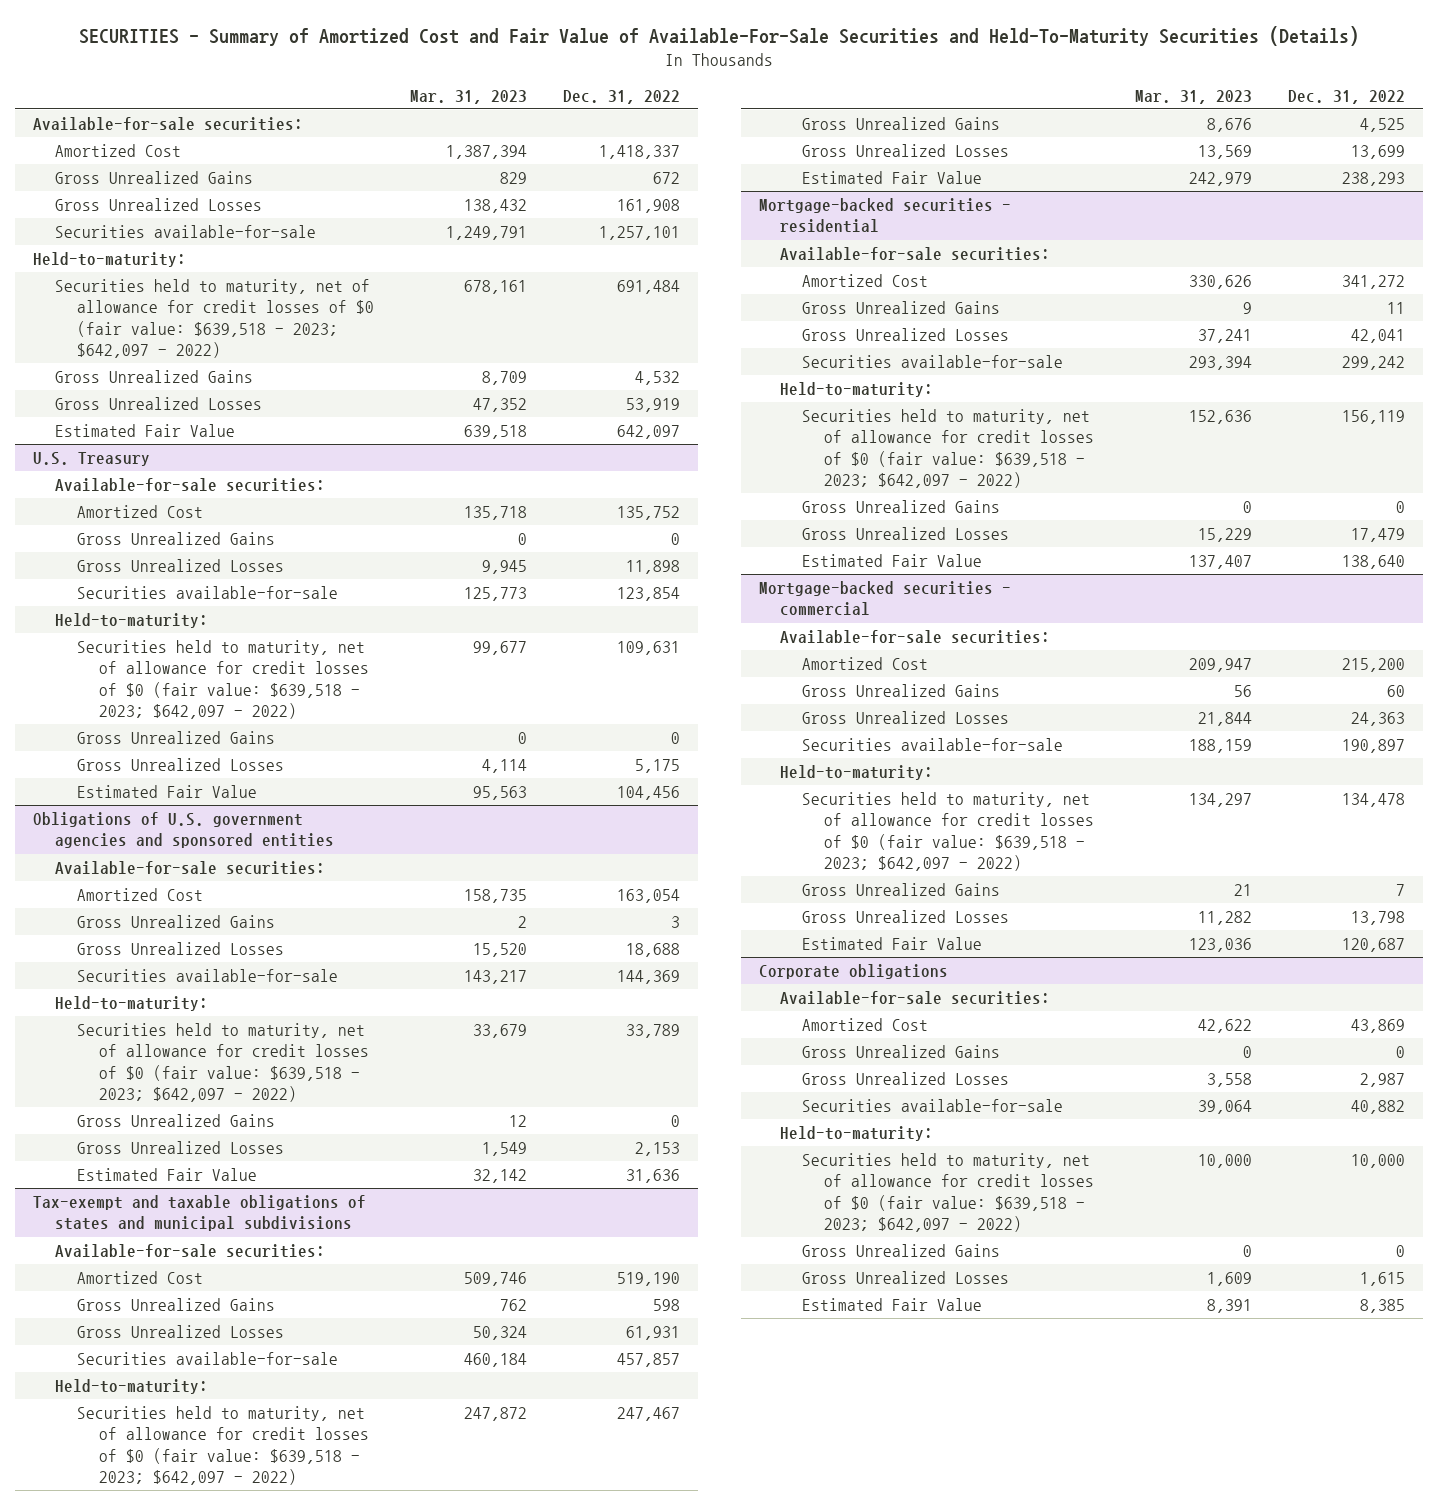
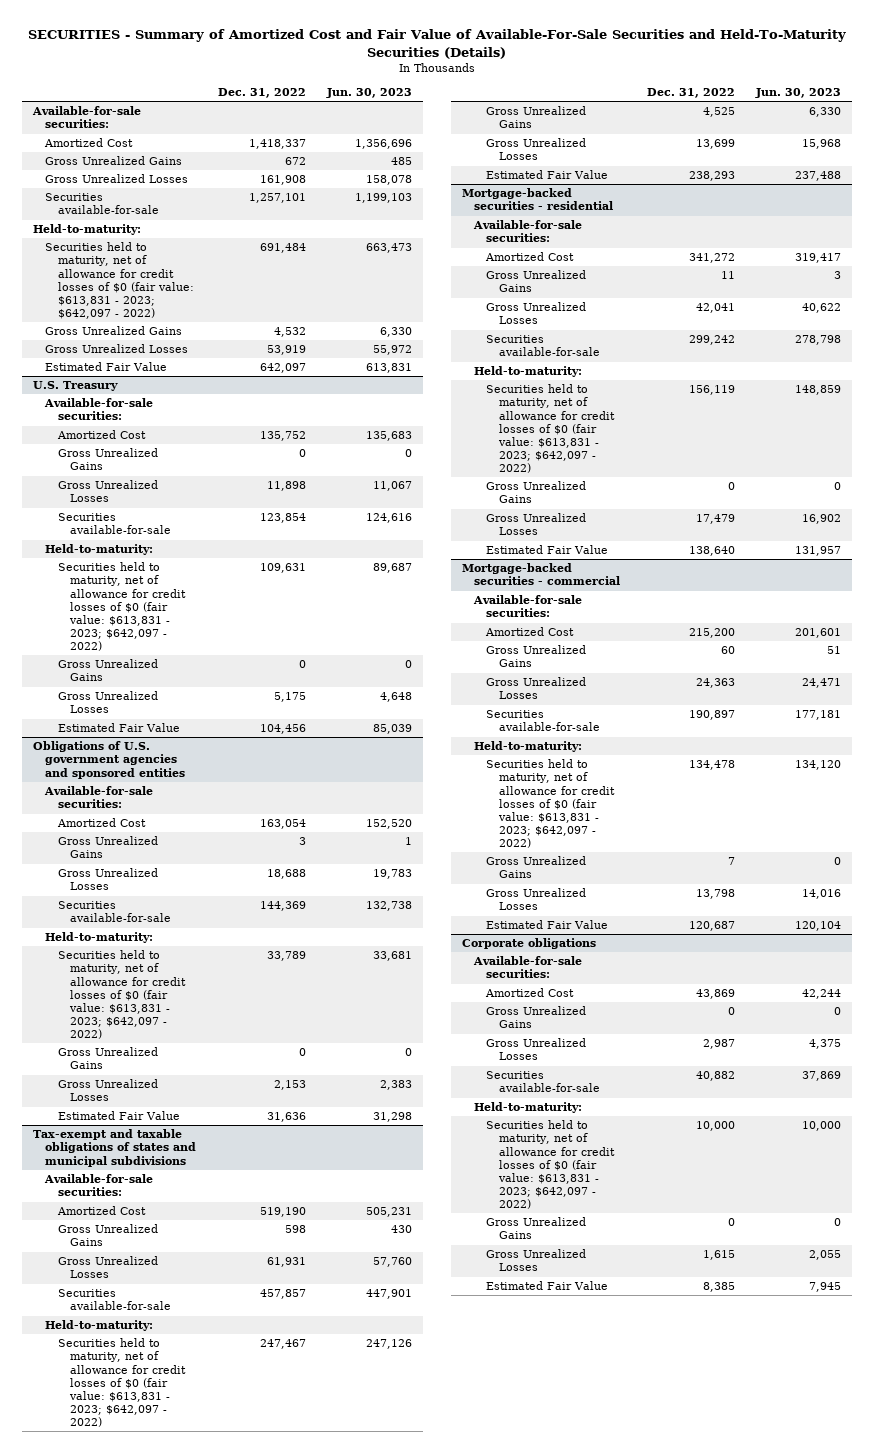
[409,89,527,104] Mar. 31, 2023 -> none
none -> [326,88,413,99] Jun. 30, 2023
[55,278,374,359] Securities held to maturity, net of allowance for credit losses of $0 (fair value: $639,518 - 2023; $642,097 - 2022) -> [45,242,194,320] Securities held to maturity, net of allowance for credit losses of $0 (fair value: $613,831 - 2023; $642,097 - 2022)
[76,639,369,720] Securities held to maturity, net of allowance for credit losses of $0 (fair value: $639,518 - 2023; $642,097 - 2022) -> [57,562,186,652] Securities held to maturity, net of allowance for credit losses of $0 (fair value: $613,831 - 2023; $642,097 - 2022)
[76,1022,369,1103] Securities held to maturity, net of allowance for credit losses of $0 (fair value: $639,518 - 2023; $642,097 - 2022) -> [57,950,186,1040] Securities held to maturity, net of allowance for credit losses of $0 (fair value: $613,831 - 2023; $642,097 - 2022)
[76,1405,369,1486] Securities held to maturity, net of allowance for credit losses of $0 (fair value: $639,518 - 2023; $642,097 - 2022) -> [57,1338,186,1428] Securities held to maturity, net of allowance for credit losses of $0 (fair value: $613,831 - 2023; $642,097 - 2022)
[802,408,1094,489] Securities held to maturity, net of allowance for credit losses of $0 (fair value: $639,518 - 2023; $642,097 - 2022) -> [486,384,615,474] Securities held to maturity, net of allowance for credit losses of $0 (fair value: $613,831 - 2023; $642,097 - 2022)
[802,791,1094,872] Securities held to maturity, net of allowance for credit losses of $0 (fair value: $639,518 - 2023; $642,097 - 2022) -> [486,759,615,849] Securities held to maturity, net of allowance for credit losses of $0 (fair value: $613,831 - 2023; $642,097 - 2022)
[802,1152,1094,1233] Securities held to maturity, net of allowance for credit losses of $0 (fair value: $639,518 - 2023; $642,097 - 2022) -> [486,1120,615,1210] Securities held to maturity, net of allowance for credit losses of $0 (fair value: $613,831 - 2023; $642,097 - 2022)

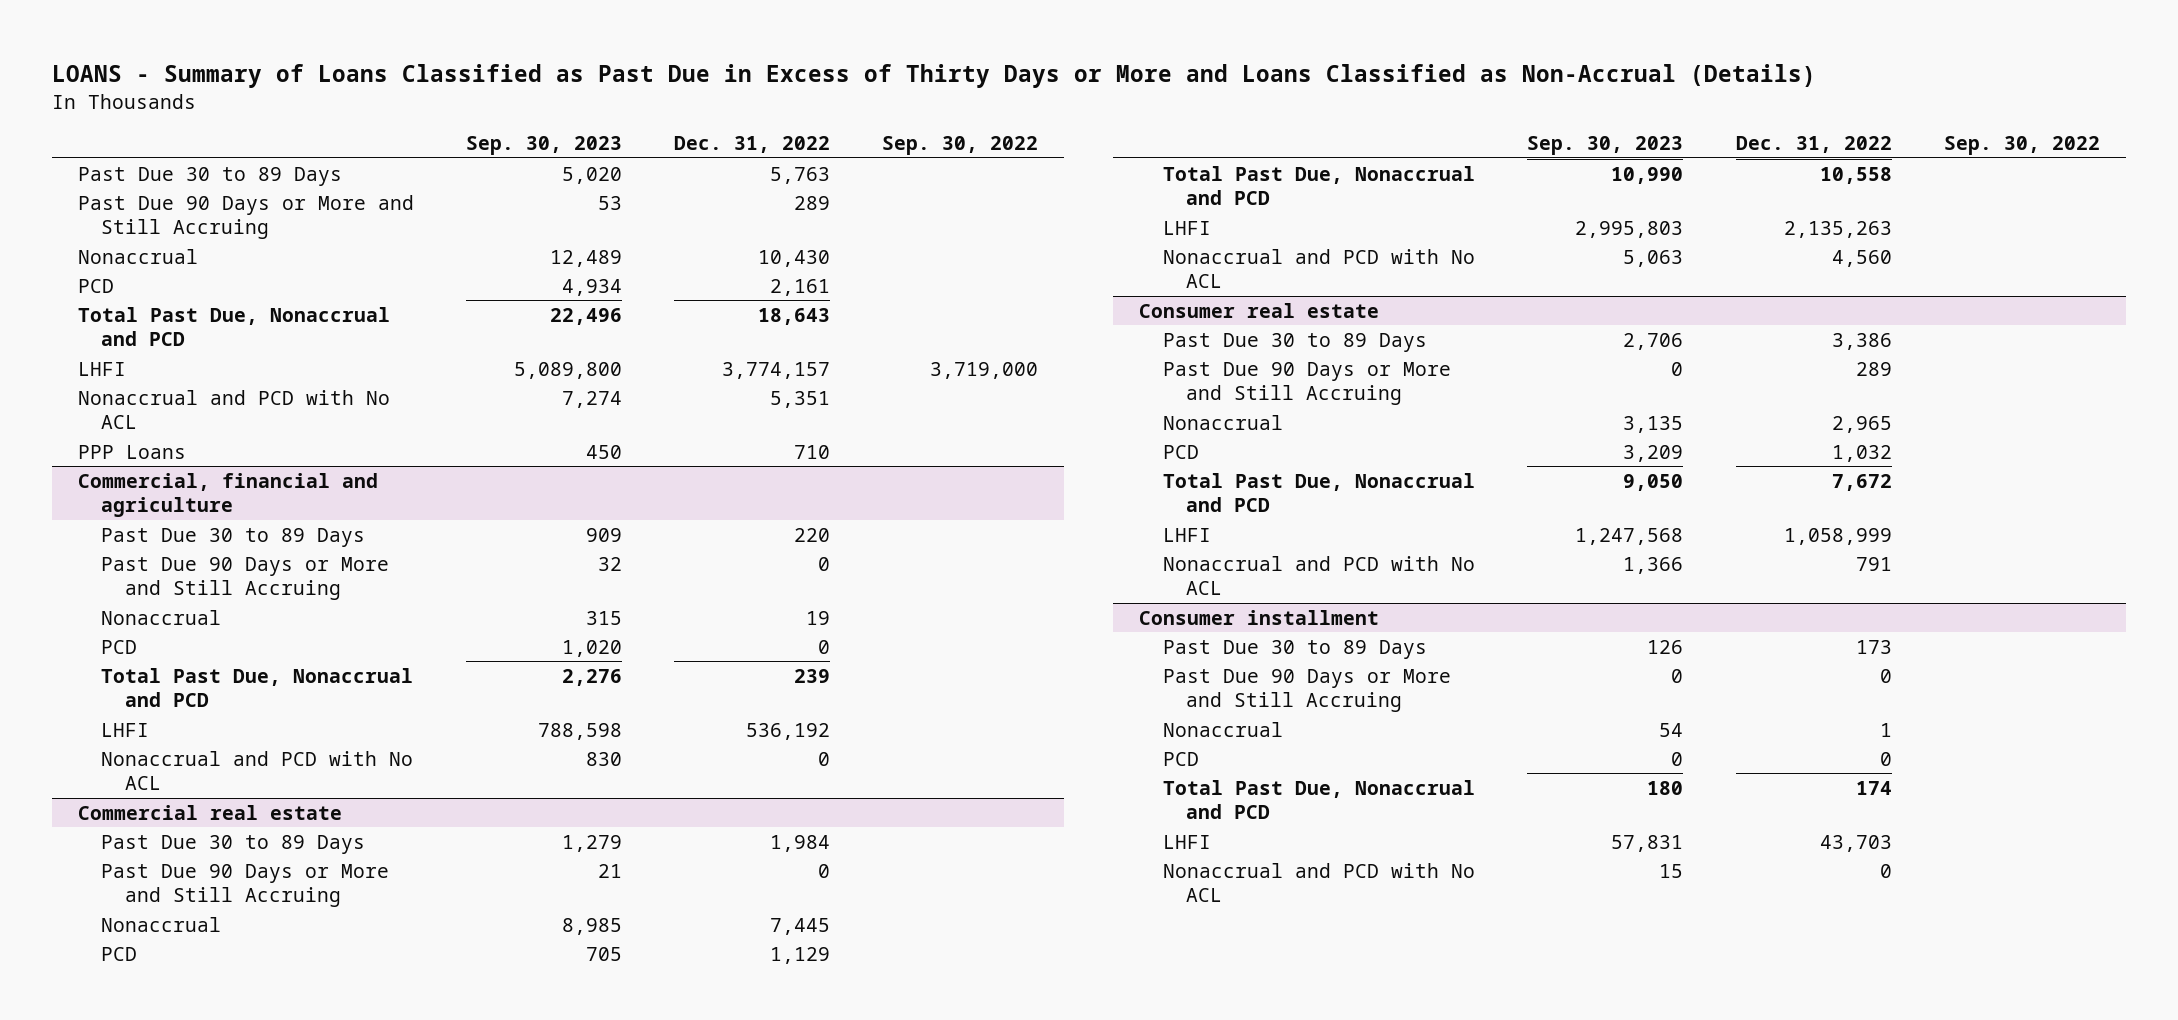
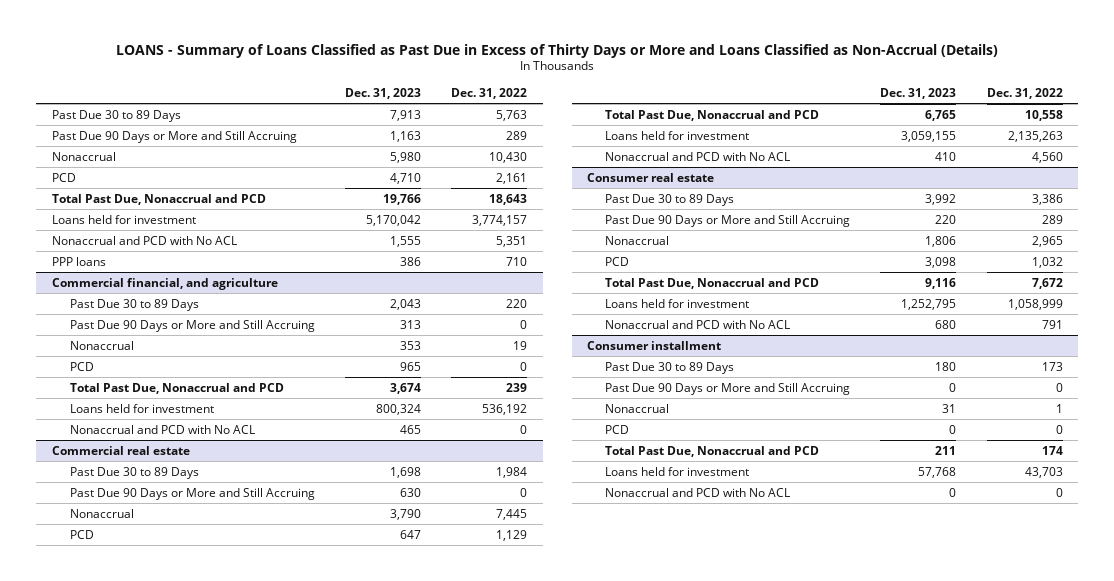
[466,136,623,156] Sep. 30, 2023 -> none
[882,136,1039,156] Sep. 30, 2022 -> none
none -> [345,87,422,99] Dec. 31, 2023
[78,361,127,376] LHFI -> [51,214,196,224] Loans held for investment
[78,444,187,459] PPP Loans -> [51,256,106,266] PPP loans
[78,472,379,517] Commercial, financial and agriculture -> [51,277,278,290] Commercial financial, and agriculture
[101,722,150,737] LHFI -> [69,403,214,413] Loans held for investment
[1162,220,1211,235] LHFI -> [605,130,750,140] Loans held for investment
[1162,527,1211,542] LHFI -> [605,298,750,308] Loans held for investment
[1162,834,1211,849] LHFI -> [605,466,750,476] Loans held for investment

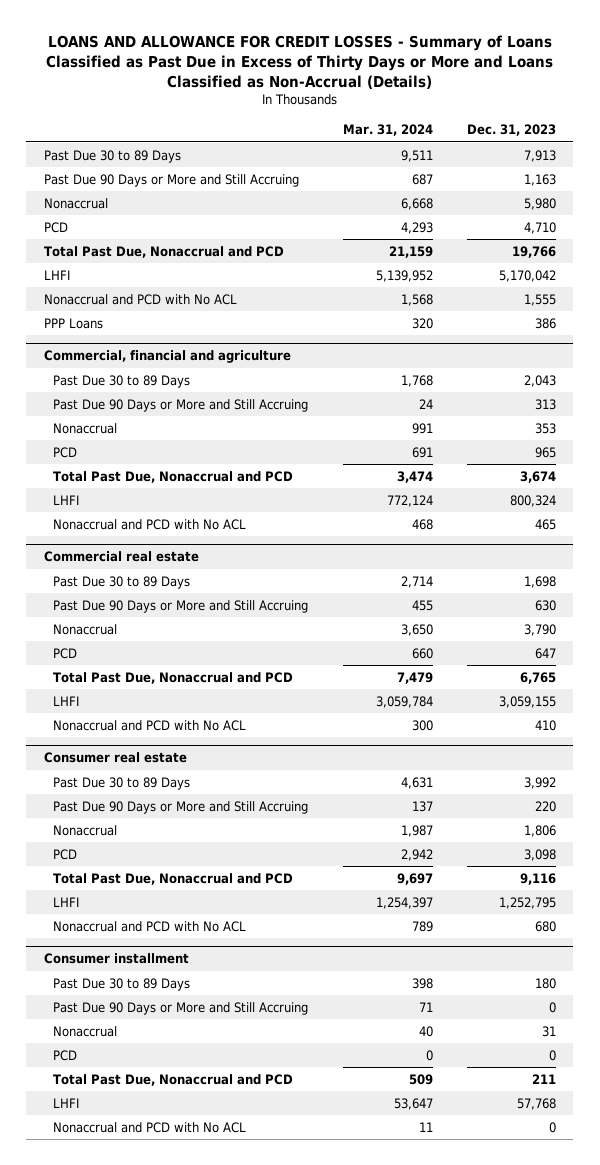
[116,43,999,58] LOANS - Summary of Loans Classified as Past Due in Excess of Thirty Days or More and Loans Classified as Non-Accrual (Details) -> [45,34,553,89] LOANS AND ALLOWANCE FOR CREDIT LOSSES - Summary of Loans Classified as Past Due in Excess of Thirty Days or More and Loans Classified as Non-Accrual (Details)
[451,87,528,99] Dec. 31, 2022 -> none
none -> [342,124,433,137] Mar. 31, 2024
[51,214,196,224] Loans held for investment -> [43,269,70,280] LHFI
[51,256,106,266] PPP loans -> [43,317,103,329] PPP Loans
[51,277,278,290] Commercial financial, and agriculture -> [43,350,291,364] Commercial, financial and agriculture
[69,403,214,413] Loans held for investment -> [53,494,80,505] LHFI
[605,130,750,140] Loans held for investment -> [53,695,80,706] LHFI
[605,298,750,308] Loans held for investment -> [53,896,80,907] LHFI
[605,466,750,476] Loans held for investment -> [53,1097,80,1108] LHFI

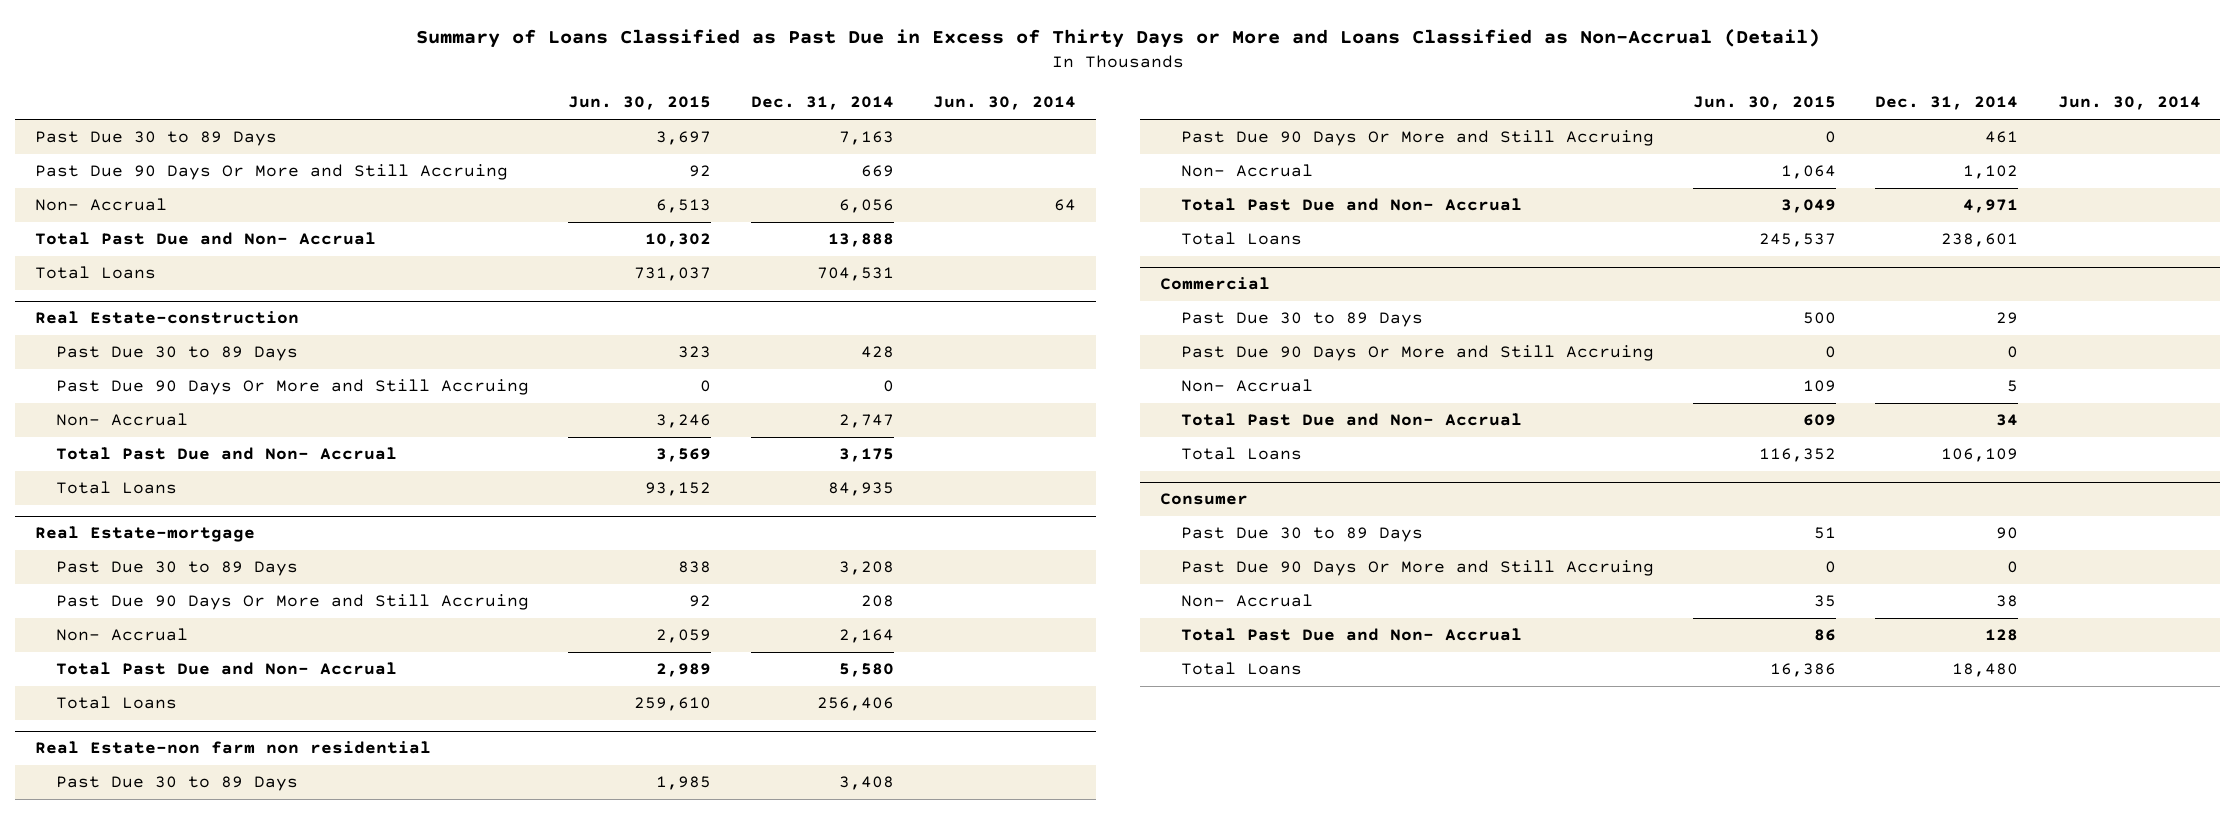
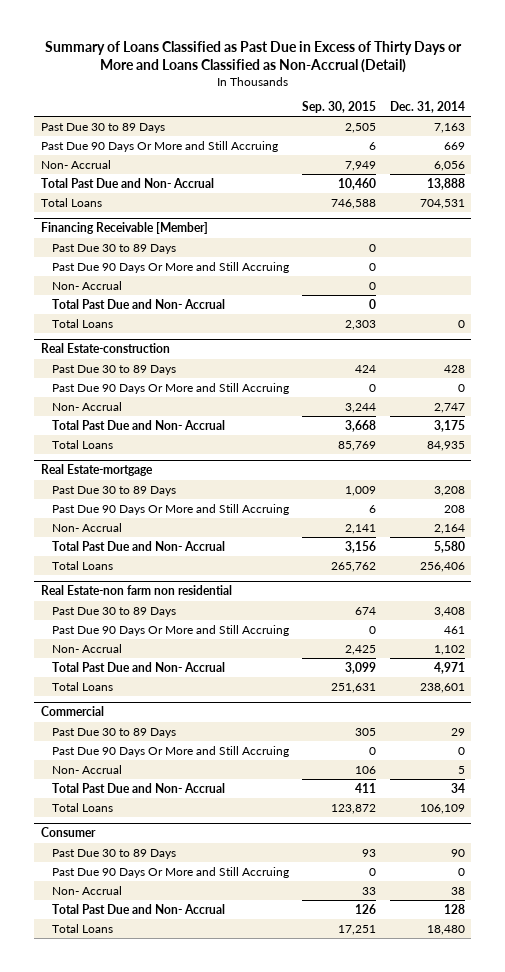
[568,96,712,111] Jun. 30, 2015 -> none
[932,96,1076,111] Jun. 30, 2014 -> none
none -> [302,101,377,114] Sep. 30, 2015
none -> [40,222,208,235] Financing Receivable [Member]
none -> [52,243,177,254] Past Due 30 to 89 Days
none -> [52,261,290,273] Past Due 90 Days Or More and Still Accruing
none -> [52,280,123,290] Non- Accrual
none -> [52,298,226,309] Total Past Due and Non- Accrual
none -> [52,318,114,328] Total Loans

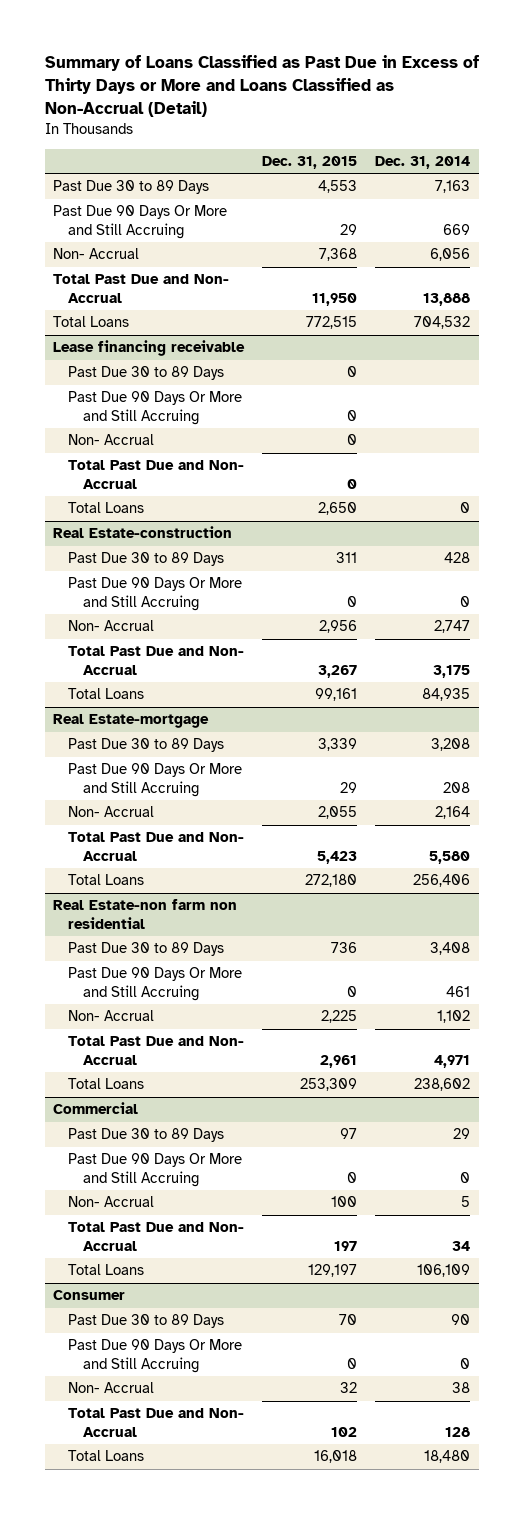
[302,101,377,114] Sep. 30, 2015 -> none
none -> [262,156,358,170] Dec. 31, 2015
[419,198,465,209] 704,531 -> [414,316,471,330] 704,532
[40,222,208,235] Financing Receivable [Member] -> [53,340,246,357] Lease financing receivable
[419,682,465,693] 238,601 -> [414,1078,471,1092] 238,602

